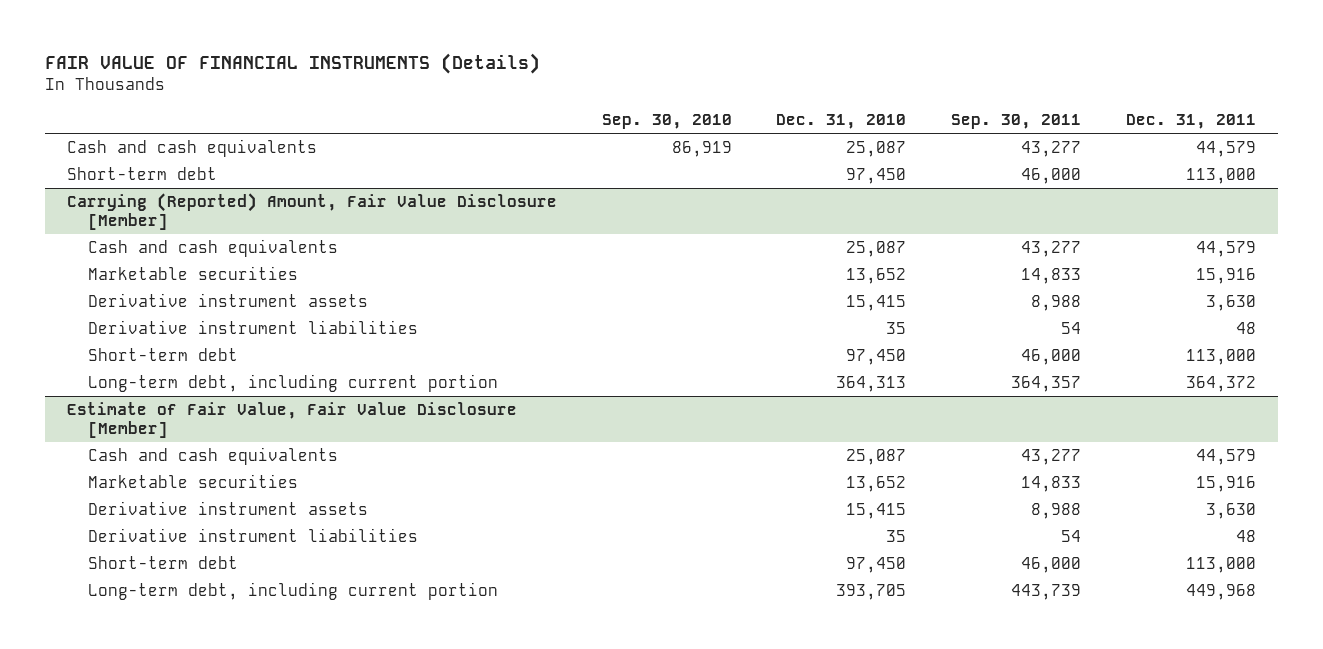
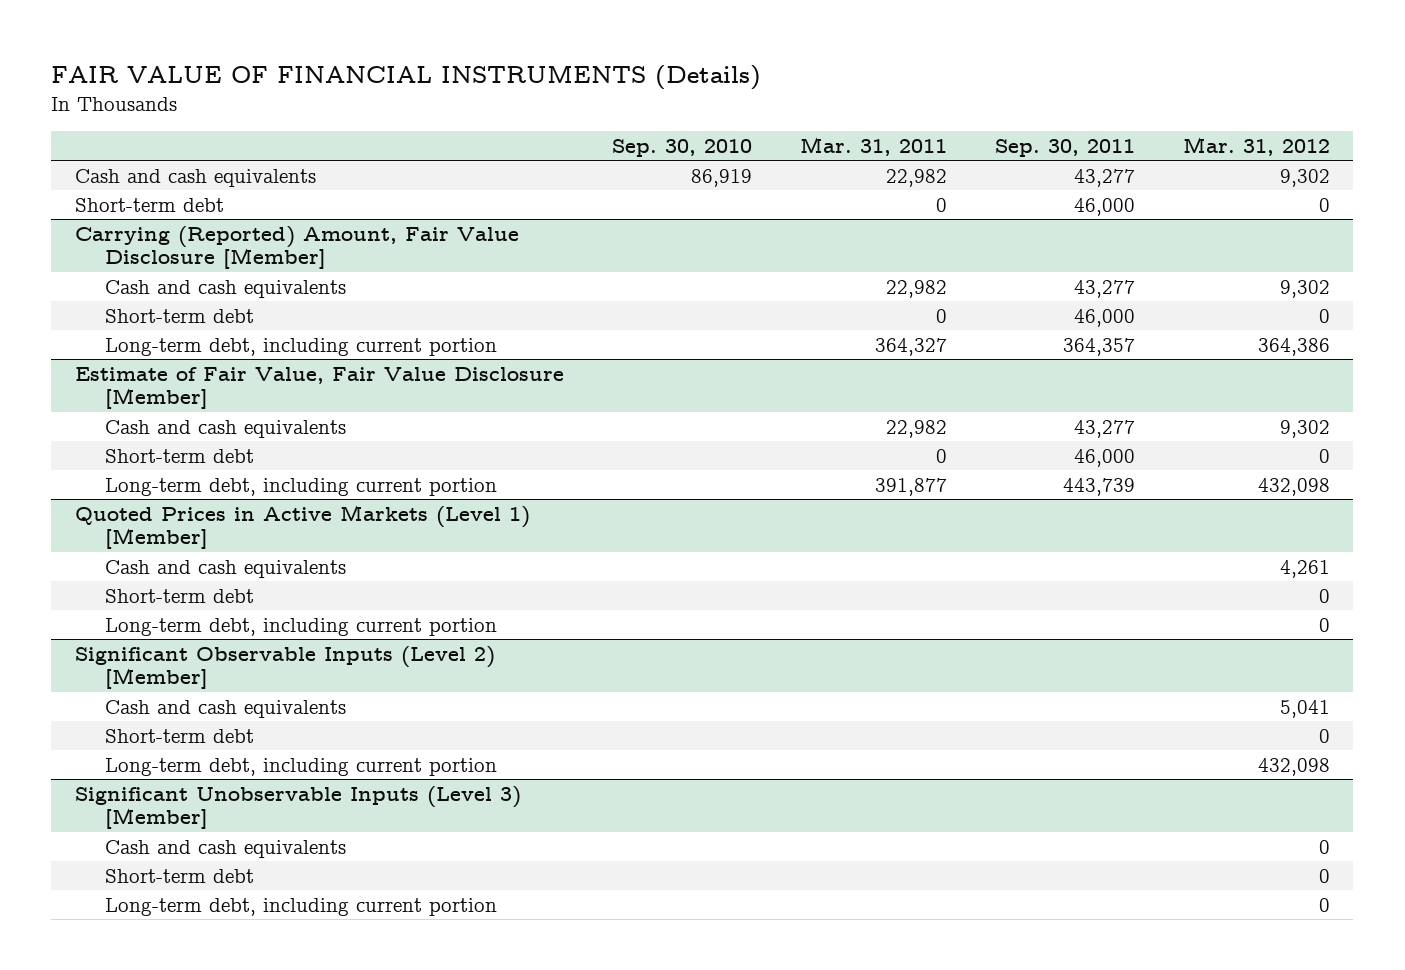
[776,114,907,130] Dec. 31, 2010 -> none
[1125,114,1256,130] Dec. 31, 2011 -> none
none -> [799,136,947,156] Mar. 31, 2011
none -> [1182,136,1330,156] Mar. 31, 2012
[88,265,299,280] Marketable securities -> none
[88,292,369,307] Derivative instrument assets -> none
[88,319,419,334] Derivative instrument liabilities -> none
[88,473,299,488] Marketable securities -> none
[88,500,369,515] Derivative instrument assets -> none
[88,527,419,542] Derivative instrument liabilities -> none
none -> [75,504,531,550] Quoted Prices in Active Markets (Level 1) [Member]
none -> [104,559,346,578] Cash and cash equivalents
none -> [104,588,254,603] Short-term debt
none -> [104,617,497,636] Long-term debt, including current portion
none -> [75,645,496,690] Significant Observable Inputs (Level 2) [Member]
none -> [104,699,346,718] Cash and cash equivalents
none -> [104,728,254,743] Short-term debt
none -> [104,757,497,776] Long-term debt, including current portion
none -> [75,785,522,830] Significant Unobservable Inputs (Level 3) [Member]
none -> [104,839,346,858] Cash and cash equivalents
none -> [104,868,254,883] Short-term debt
none -> [104,897,497,916] Long-term debt, including current portion

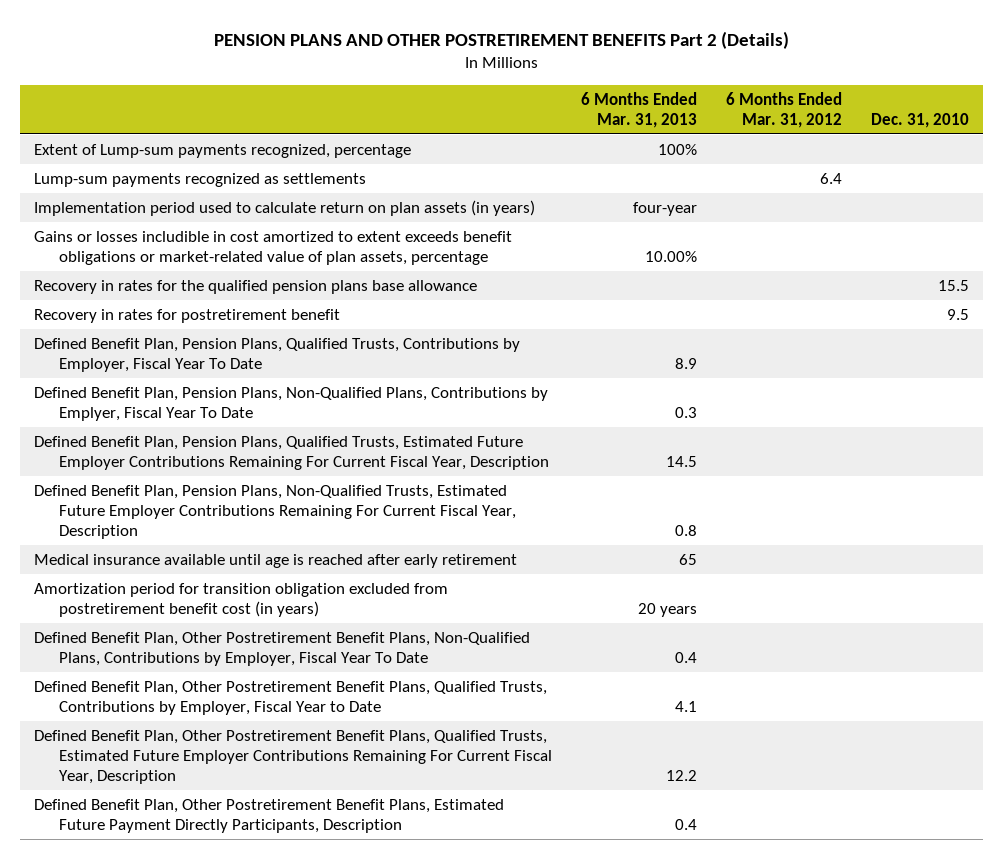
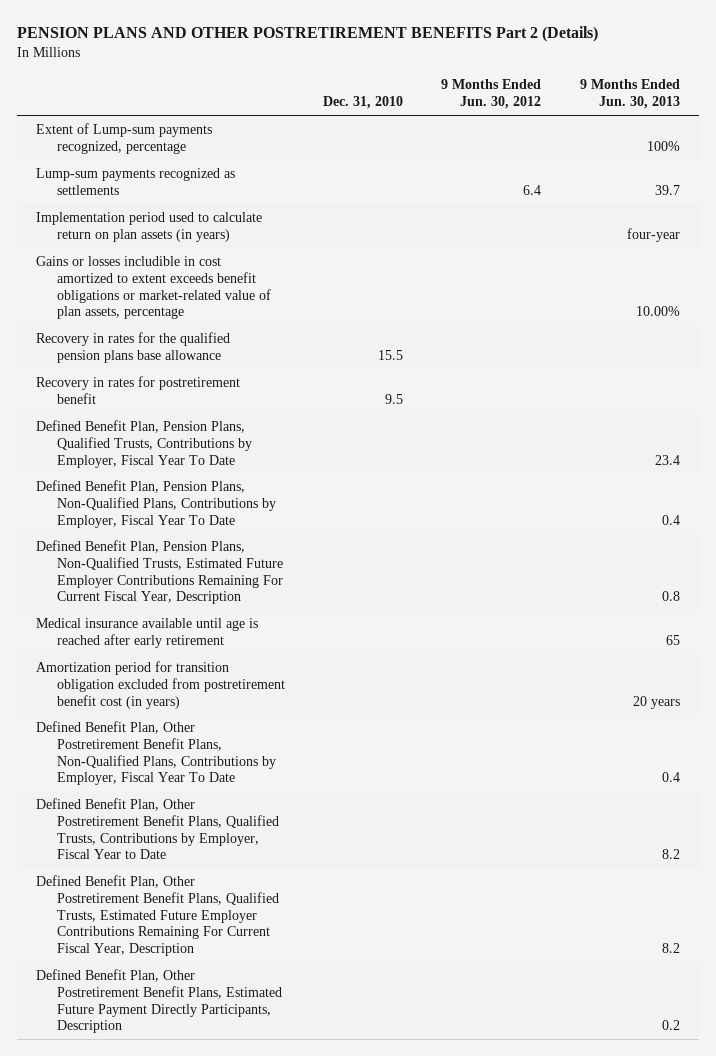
[580,91,697,128] 6 Months Ended Mar. 31, 2013 -> none
[725,91,842,128] 6 Months Ended Mar. 31, 2012 -> none
none -> [441,79,542,110] 9 Months Ended Jun. 30, 2012
none -> [579,79,680,110] 9 Months Ended Jun. 30, 2013
[34,436,549,470] Defined Benefit Plan, Pension Plans, Qualified Trusts, Estimated Future Employer Contributions Remaining For Current Fiscal Year, Description -> none
[34,387,549,421] Defined Benefit Plan, Pension Plans, Non-Qualified Plans, Contributions by Emplyer, Fiscal Year To Date -> [35,479,276,528] Defined Benefit Plan, Pension Plans, Non-Qualified Plans, Contributions by Employer, Fiscal Year To Date

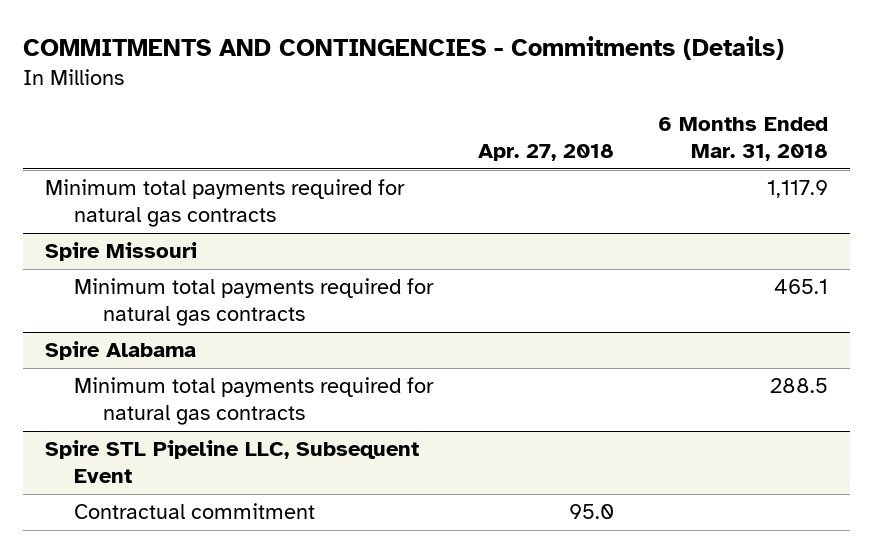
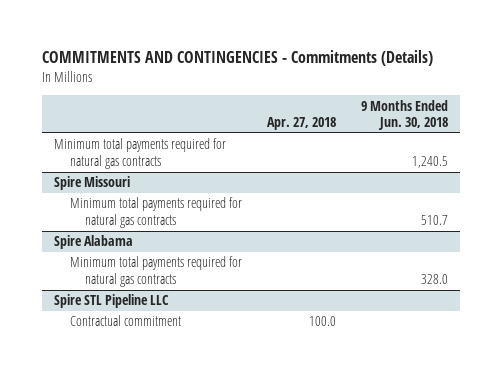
[658,117,829,161] 6 Months Ended Mar. 31, 2018 -> none
none -> [360,99,448,131] 9 Months Ended Jun. 30, 2018
[44,440,419,483] Spire STL Pipeline LLC, Subsequent Event -> [54,294,170,309] Spire STL Pipeline LLC
[568,504,614,520] 95.0 -> [308,316,336,327] 100.0

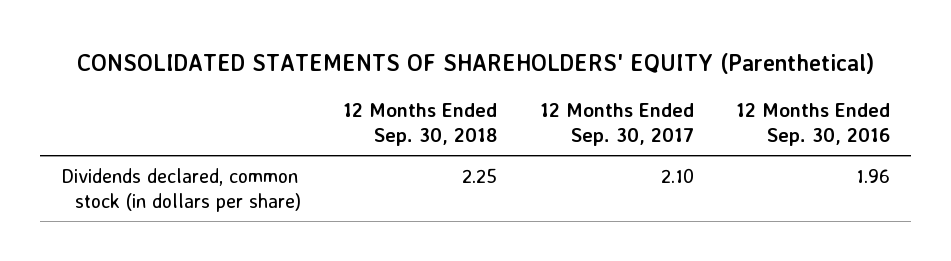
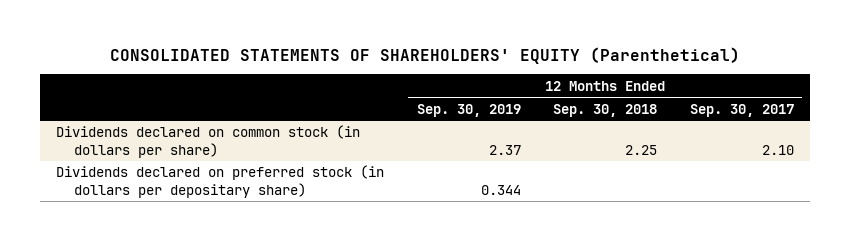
[735,103,890,147] 12 Months Ended Sep. 30, 2016 -> none
none -> [416,103,521,117] Sep. 30, 2019
[60,167,302,212] Dividends declared, common stock (in dollars per share) -> [55,125,360,158] Dividends declared on common stock (in dollars per share)
none -> [55,165,384,198] Dividends declared on preferred stock (in dollars per depositary share)

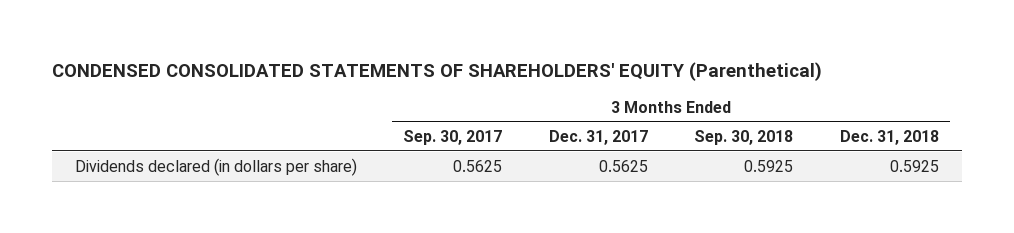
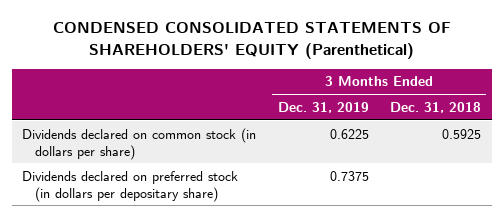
[403,130,503,146] Sep. 30, 2017 -> none
[548,130,648,146] Dec. 31, 2017 -> none
[694,130,794,146] Sep. 30, 2018 -> none
none -> [277,101,369,113] Dec. 31, 2019
[74,158,357,177] Dividends declared (in dollars per share) -> [22,127,257,160] Dividends declared on common stock (in dollars per share)
none -> [22,170,239,202] Dividends declared on preferred stock (in dollars per depositary share)

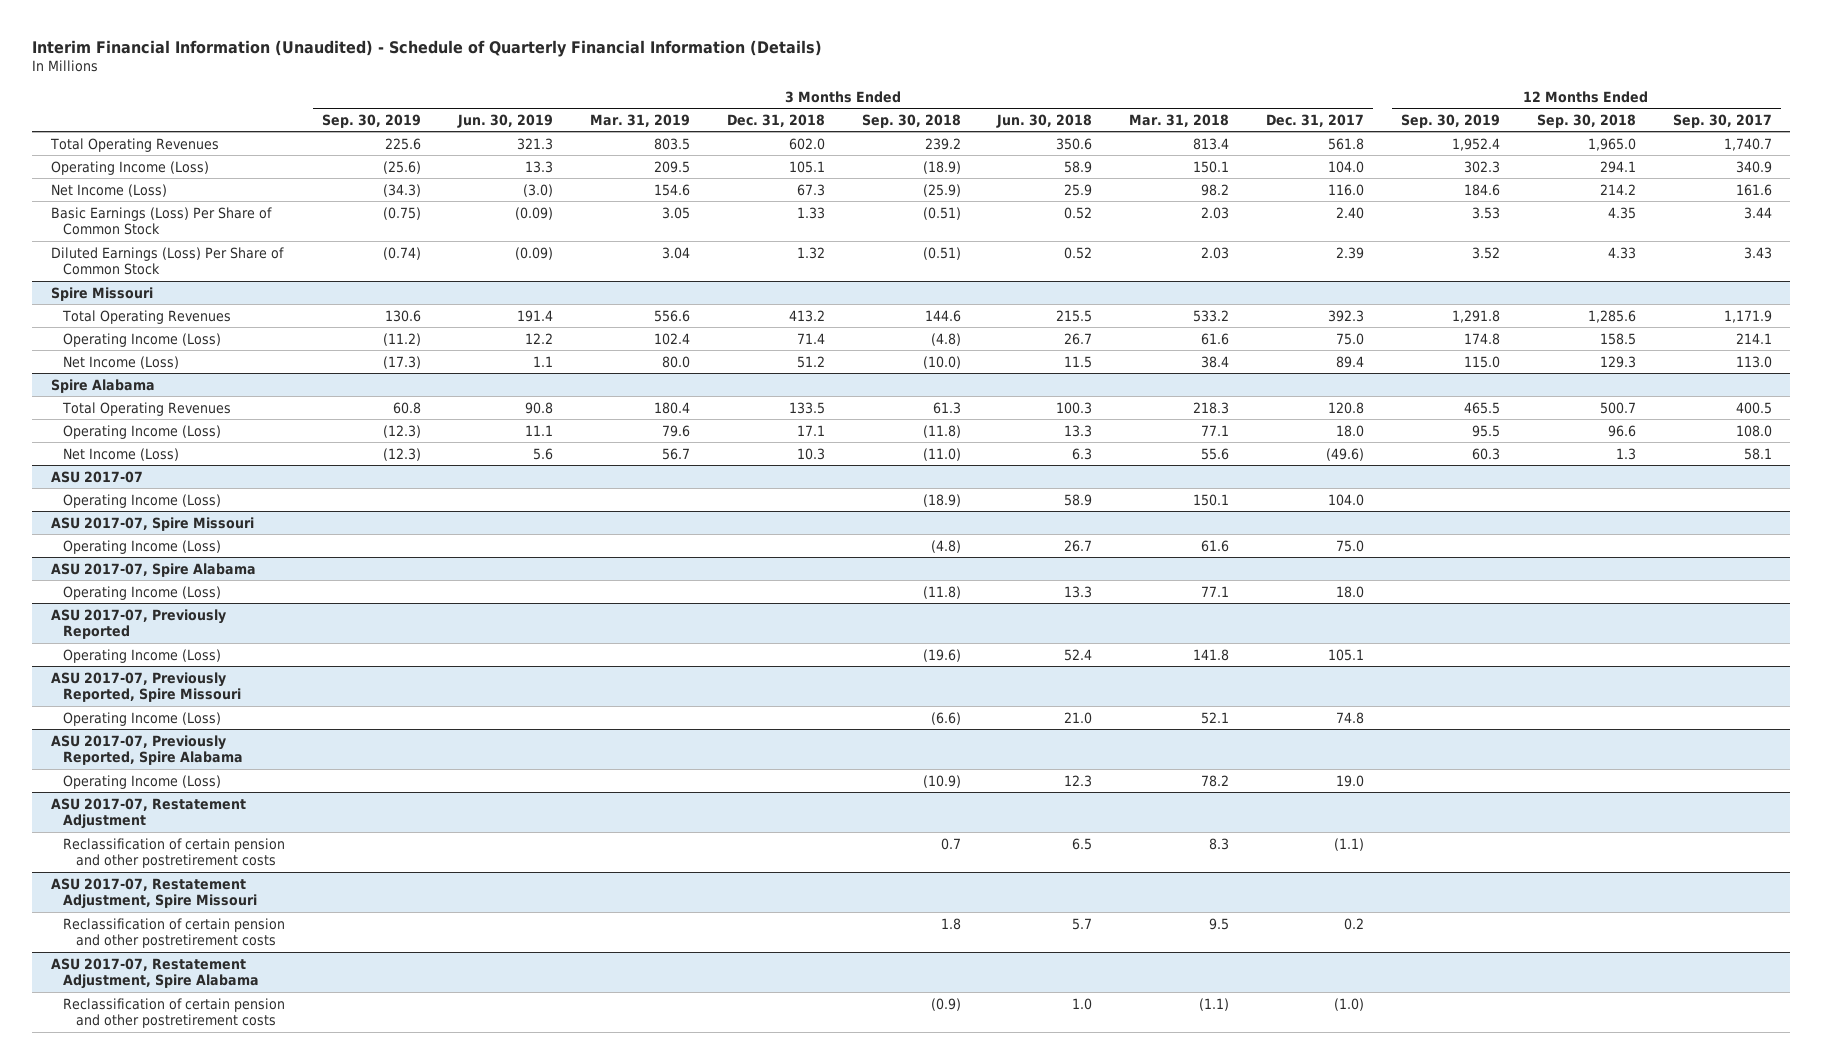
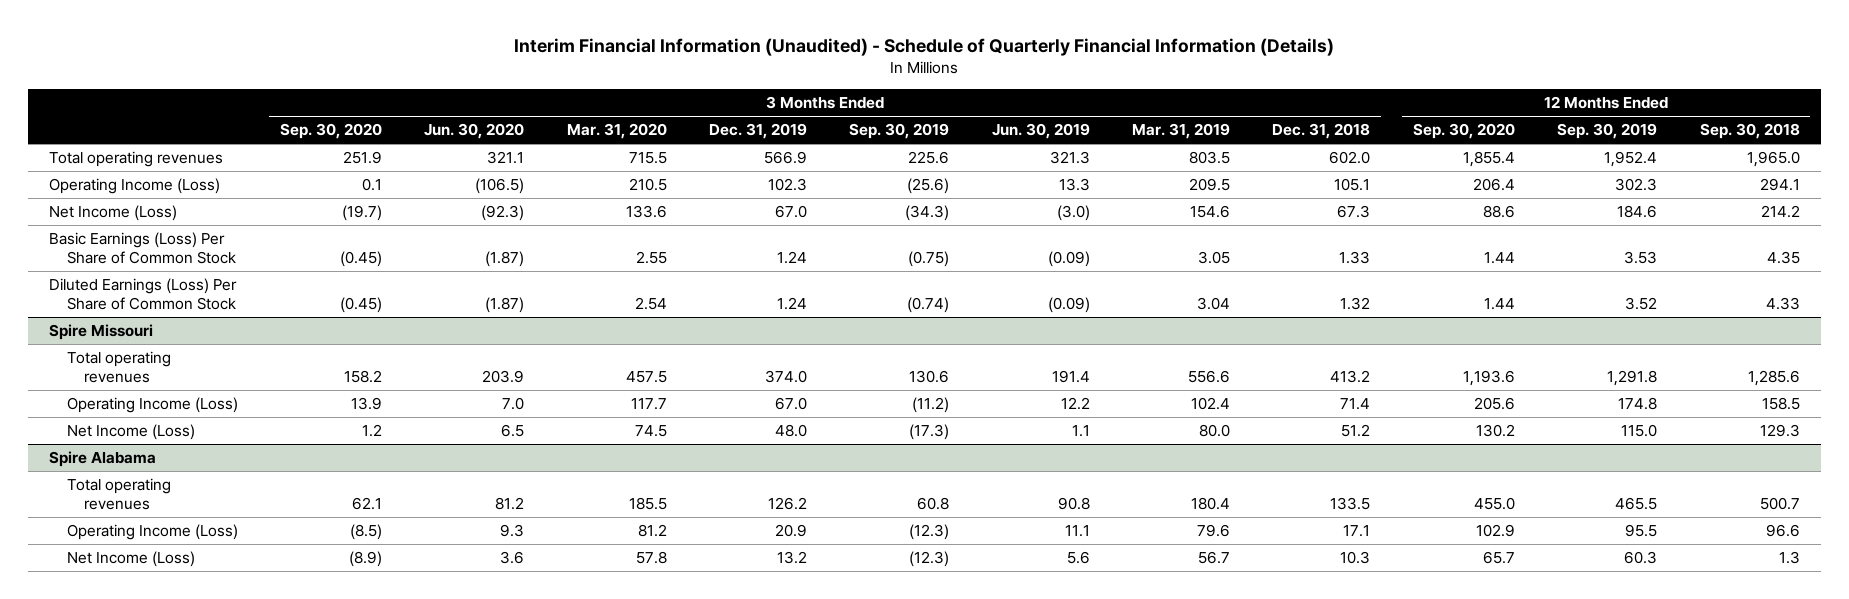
[861,113,961,128] Sep. 30, 2018 -> none
[996,113,1093,128] Jun. 30, 2018 -> none
[1129,113,1230,127] Mar. 31, 2018 -> none
[1266,113,1365,127] Dec. 31, 2017 -> none
[1672,113,1772,128] Sep. 30, 2017 -> none
none -> [279,123,382,140] Sep. 30, 2020
none -> [424,123,525,140] Jun. 30, 2020
none -> [566,123,667,140] Mar. 31, 2020
none -> [709,123,808,140] Dec. 31, 2019
none -> [1412,123,1515,140] Sep. 30, 2020
[49,137,219,152] Total Operating Revenues -> [49,151,224,168] Total operating revenues
[62,309,232,324] Total Operating Revenues -> [66,351,171,384] Total operating revenues
[62,401,232,416] Total Operating Revenues -> [66,478,171,511] Total operating revenues
[50,470,143,483] ASU 2017-07 -> none
[63,493,222,508] Operating Income (Loss) -> none
[50,516,254,531] ASU 2017-07, Spire Missouri -> none
[63,539,222,554] Operating Income (Loss) -> none
[50,562,256,577] ASU 2017-07, Spire Alabama -> none
[63,585,222,600] Operating Income (Loss) -> none
[50,608,226,640] ASU 2017-07, Previously Reported -> none
[63,648,222,663] Operating Income (Loss) -> none
[50,671,242,703] ASU 2017-07, Previously Reported, Spire Missouri -> none
[63,711,222,726] Operating Income (Loss) -> none
[50,734,244,766] ASU 2017-07, Previously Reported, Spire Alabama -> none
[63,774,222,789] Operating Income (Loss) -> none
[50,797,246,830] ASU 2017-07, Restatement Adjustment -> none
[63,837,286,869] Reclassification of certain pension and other postretirement costs -> none
[50,877,258,910] ASU 2017-07, Restatement Adjustment, Spire Missouri -> none
[63,917,286,949] Reclassification of certain pension and other postretirement costs -> none
[50,957,260,990] ASU 2017-07, Restatement Adjustment, Spire Alabama -> none
[63,997,286,1029] Reclassification of certain pension and other postretirement costs -> none

